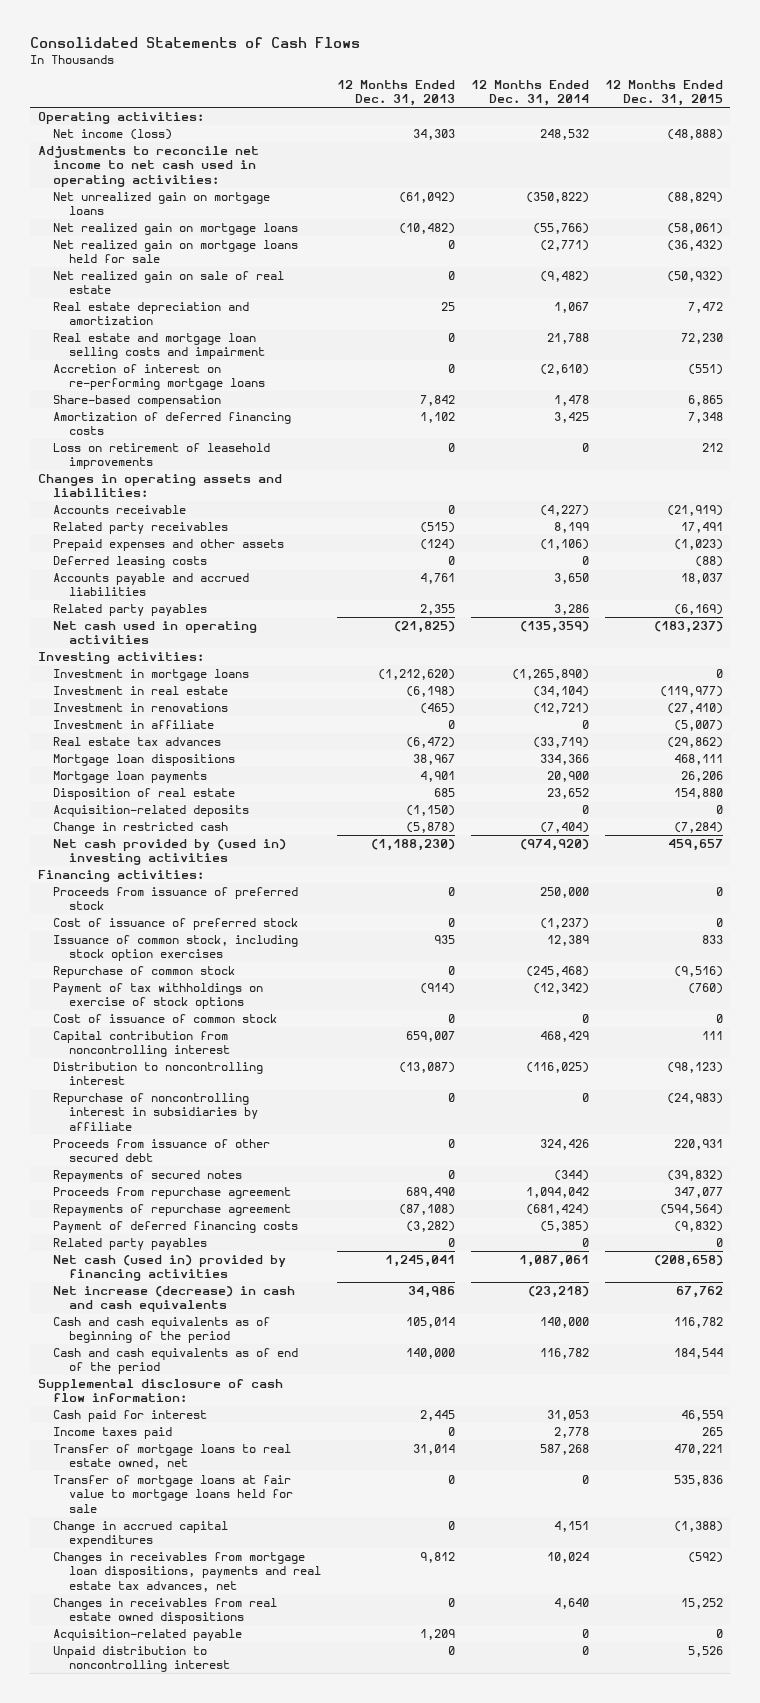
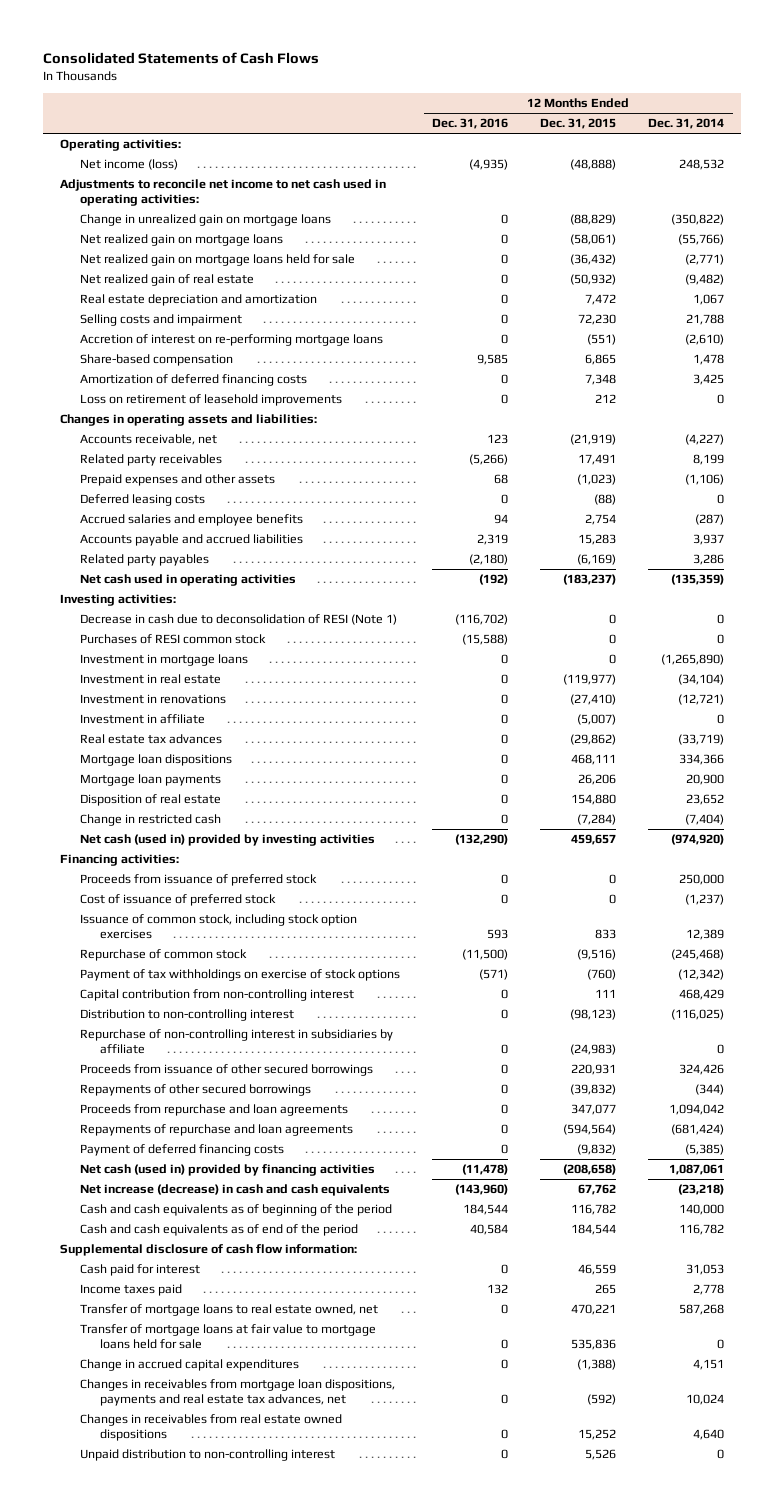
[336,79,455,107] 12 Months Ended Dec. 31, 2013 -> none
none -> [431,118,508,130] Dec. 31, 2016
[53,192,271,216] Net unrealized gain on mortgage loans -> [79,214,331,227] Change in unrealized gain on mortgage loans
[53,271,285,295] Net realized gain on sale of real estate -> [79,274,254,287] Net realized gain of real estate
[53,333,266,360] Real estate and mortgage loan selling costs and impairment -> [79,314,242,327] Selling costs and impairment
[53,505,187,515] Accounts receivable -> [79,434,217,446] Accounts receivable, net
none -> [79,514,303,527] Accrued salaries and employee benefits
[553,573,589,585] 3,650 -> [693,534,725,546] 3,937
[680,573,723,585] 18,037 -> [578,534,617,546] 15,283
none -> [79,614,397,626] Decrease in cash due to deconsolidation of RESI (Note 1)
none -> [79,634,266,645] Purchases of RESI common stock
[53,805,250,818] Acquisition-related deposits -> none
[53,839,287,866] Net cash provided by (used in) investing activities -> [79,834,375,847] Net cash (used in) provided by investing activities
[53,1014,278,1024] Cost of issuance of common stock -> none
[53,1031,231,1058] Capital contribution from noncontrolling interest -> [79,989,354,1002] Capital contribution from non-controlling interest
[53,1062,264,1086] Distribution to noncontrolling interest -> [79,1009,294,1022] Distribution to non-controlling interest
[53,1093,259,1131] Repurchase of noncontrolling interest in subsidiaries by affiliate -> [79,1029,393,1054] Repurchase of non-controlling interest in subsidiaries by affiliate
[53,1139,271,1163] Proceeds from issuance of other secured debt -> [79,1064,373,1077] Proceeds from issuance of other secured borrowings
[53,1170,243,1183] Repayments of secured notes -> [79,1084,311,1097] Repayments of other secured borrowings
[53,1187,292,1200] Proceeds from repurchase agreement -> [79,1104,348,1117] Proceeds from repurchase and loan agreements
[53,1204,292,1217] Repayments of repurchase agreement -> [79,1124,353,1137] Repayments of repurchase and loan agreements
[53,1238,208,1251] Related party payables -> none
[53,1629,243,1642] Acquisition-related payable -> none
[53,1646,231,1673] Unpaid distribution to noncontrolling interest -> [79,1449,335,1462] Unpaid distribution to non-controlling interest

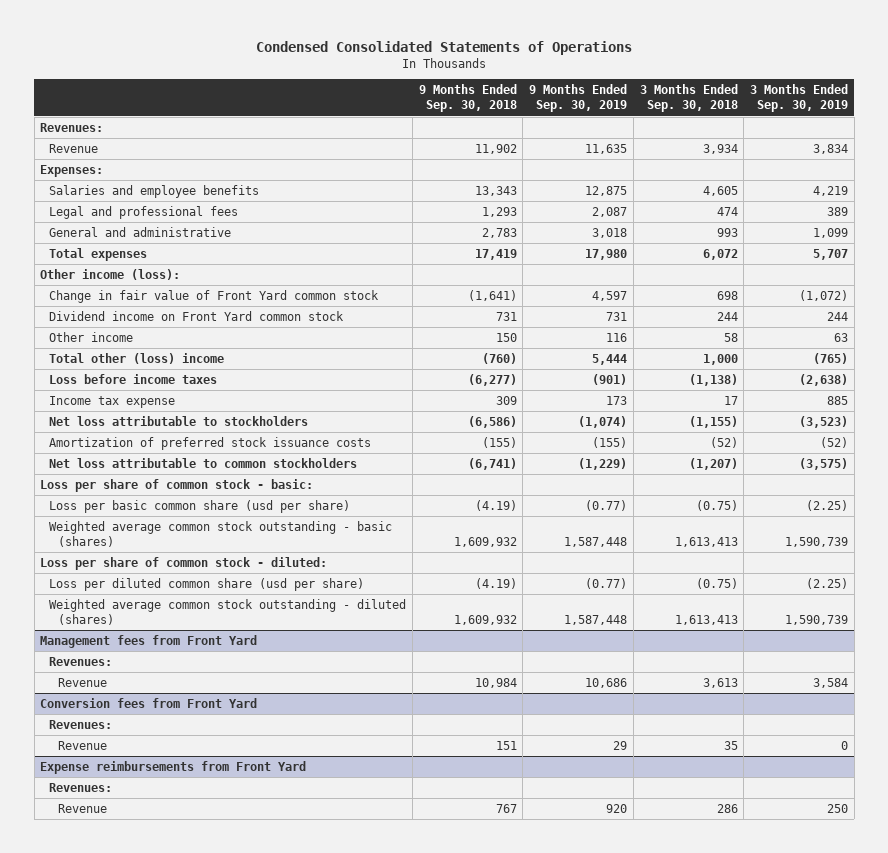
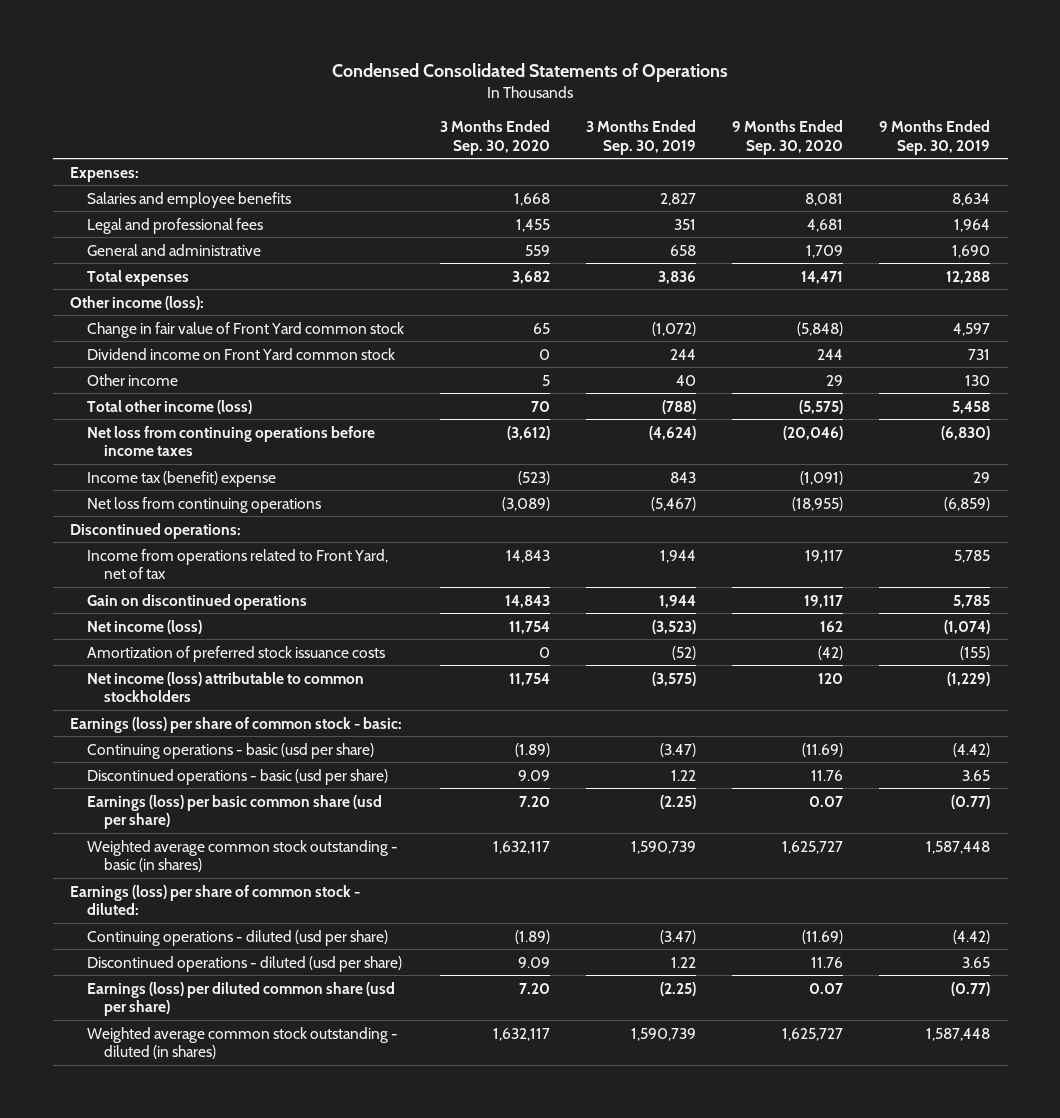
[418,84,517,113] 9 Months Ended Sep. 30, 2018 -> none
[639,84,738,113] 3 Months Ended Sep. 30, 2018 -> none
none -> [440,120,551,155] 3 Months Ended Sep. 30, 2020
none -> [731,120,843,155] 9 Months Ended Sep. 30, 2020
[40,122,104,132] Revenues: -> none
[49,143,99,153] Revenue -> none
[585,185,628,196] 12,875 -> [951,192,990,206] 8,634
[813,185,849,196] 4,219 -> [659,192,696,206] 2,827
[592,206,628,217] 2,087 -> [953,218,990,232] 1,964
[827,206,849,216] 389 -> [673,218,696,230] 351
[592,227,628,238] 3,018 -> [951,244,990,258] 1,690
[813,227,849,238] 1,099 -> [669,244,696,256] 658
[585,248,628,260] 17,980 -> [945,270,990,284] 12,288
[813,248,849,260] 5,707 -> [657,270,696,284] 3,836
[606,332,628,342] 116 -> [964,374,990,386] 130
[834,332,849,342] 63 -> [675,374,696,386] 40
[49,352,225,364] Total other (loss) income -> [87,399,253,414] Total other income (loss)
[592,353,628,365] 5,444 -> [951,400,990,414] 5,458
[813,352,849,364] (765) -> [661,399,696,414] (788)
[49,373,218,384] Loss before income taxes -> [87,425,376,457] Net loss from continuing operations before income taxes
[592,373,628,385] (901) -> [940,425,990,440] (6,830)
[799,373,849,386] (2,638) -> [648,425,696,440] (4,624)
[49,395,176,408] Income tax expense -> [87,470,277,487] Income tax (benefit) expense
[606,395,628,405] 173 -> [972,471,990,483] 29
[827,395,849,405] 885 -> [669,471,696,483] 843
none -> [87,496,322,513] Net loss from continuing operations
none -> [70,522,242,539] Discontinued operations:
none -> [87,548,389,580] Income from operations related to Front Yard, net of tax
none -> [87,593,308,610] Gain on discontinued operations
[49,415,309,426] Net loss attributable to stockholders -> [87,619,203,634] Net income (loss)
[40,634,258,648] Management fees from Front Yard -> none
[49,656,113,666] Revenues: -> none
[58,677,108,687] Revenue -> none
[40,697,258,708] Conversion fees from Front Yard -> none
[49,719,113,729] Revenues: -> none
[58,740,108,750] Revenue -> none
[40,760,307,774] Expense reimbursements from Front Yard -> none
[49,782,113,792] Revenues: -> none
[58,803,108,813] Revenue -> none
[49,457,358,468] Net loss attributable to common stockholders -> [87,671,365,703] Net income (loss) attributable to common stockholders
[40,478,314,492] Loss per share of common stock - basic: -> [70,716,403,733] Earnings (loss) per share of common stock - basic:
none -> [87,742,375,759] Continuing operations - basic (usd per share)
none -> [87,768,389,785] Discontinued operations - basic (usd per share)
[49,499,351,513] Loss per basic common share (usd per share) -> [87,794,383,830] Earnings (loss) per basic common share (usd per share)
[49,520,393,547] Weighted average common stock outstanding - basic (shares) -> [87,839,399,873] Weighted average common stock outstanding - basic (in shares)
[40,556,328,570] Loss per share of common stock - diluted: -> [70,884,361,916] Earnings (loss) per share of common stock - diluted:
none -> [87,929,389,946] Continuing operations - diluted (usd per share)
none -> [87,955,403,972] Discontinued operations - diluted (usd per share)
[49,577,365,591] Loss per diluted common share (usd per share) -> [87,981,396,1017] Earnings (loss) per diluted common share (usd per share)
[49,598,407,625] Weighted average common stock outstanding - diluted (shares) -> [87,1026,399,1060] Weighted average common stock outstanding - diluted (in shares)

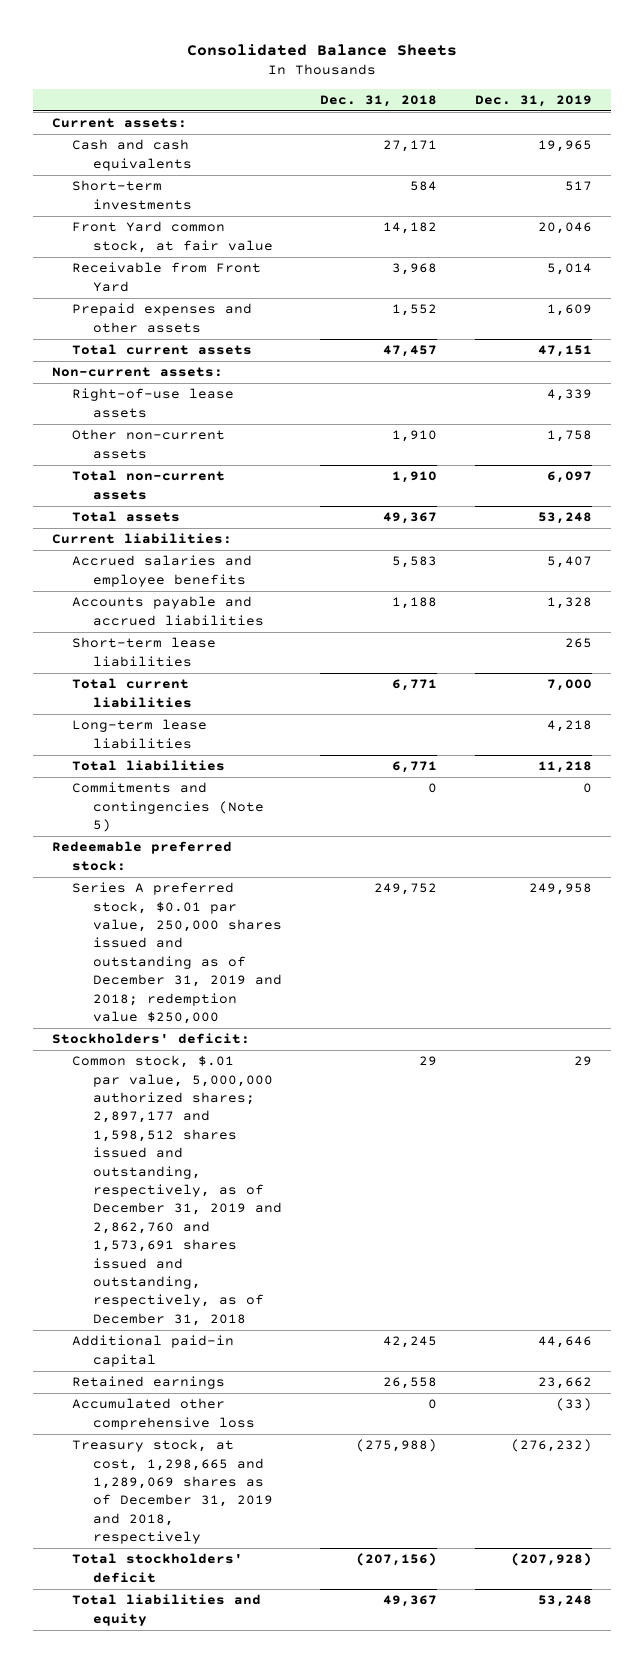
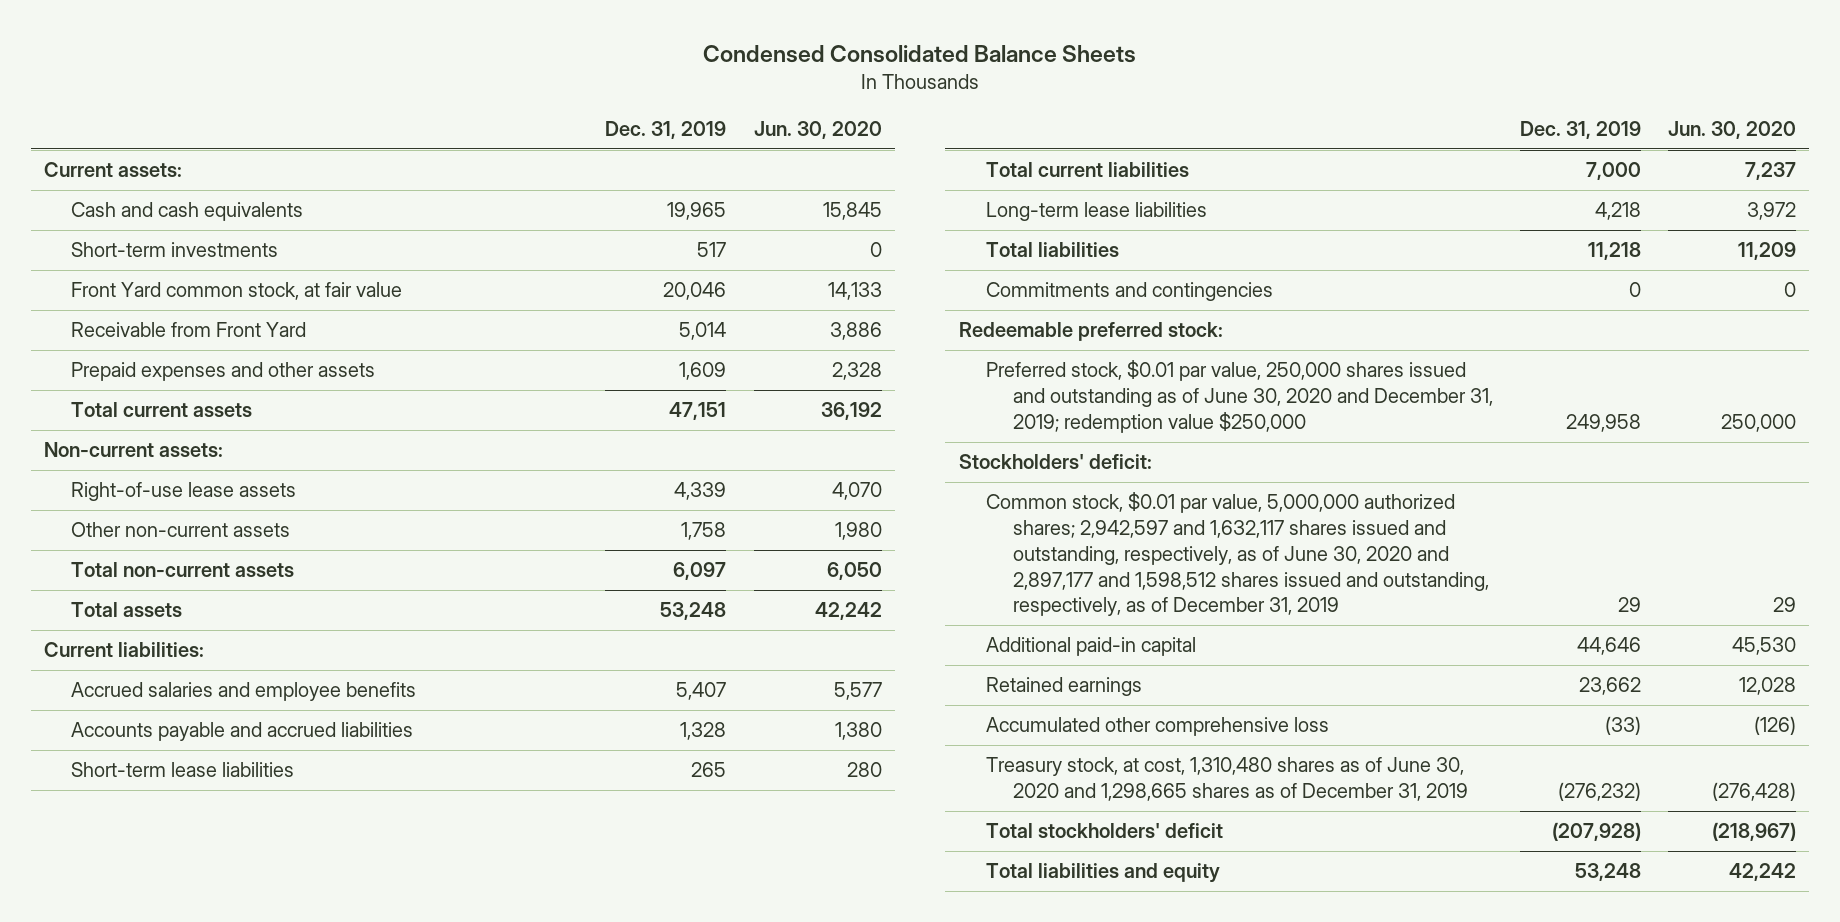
[186,43,457,56] Consolidated Balance Sheets -> [703,44,1137,63] Condensed Consolidated Balance Sheets
[319,95,437,108] Dec. 31, 2018 -> none
none -> [753,121,882,140] Jun. 30, 2020
[72,782,264,833] Commitments and contingencies (Note 5) -> [985,282,1273,302] Commitments and contingencies
[72,882,282,1025] Series A preferred stock, $0.01 par value, 250,000 shares issued and outstanding as of December 31, 2019 and 2018; redemption value $250,000 -> [985,360,1493,433] Preferred stock, $0.01 par value, 250,000 shares issued and outstanding as of June 30, 2020 and December 31, 2019; redemption value $250,000
[72,1055,282,1326] Common stock, $.01 par value, 5,000,000 authorized shares; 2,897,177 and 1,598,512 shares issued and outstanding, respectively, as of December 31, 2019 and 2,862,760 and 1,573,691 shares issued and outstanding, respectively, as of December 31, 2018 -> [985,492,1489,617] Common stock, $0.01 par value, 5,000,000 authorized shares; 2,942,597 and 1,632,117 shares issued and outstanding, respectively, as of June 30, 2020 and 2,897,177 and 1,598,512 shares issued and outstanding, respectively, as of December 31, 2019
[72,1439,273,1545] Treasury stock, at cost, 1,298,665 and 1,289,069 shares as of December 31, 2019 and 2018, respectively -> [985,757,1468,802] Treasury stock, at cost, 1,310,480 shares as of June 30, 2020 and 1,298,665 shares as of December 31, 2019

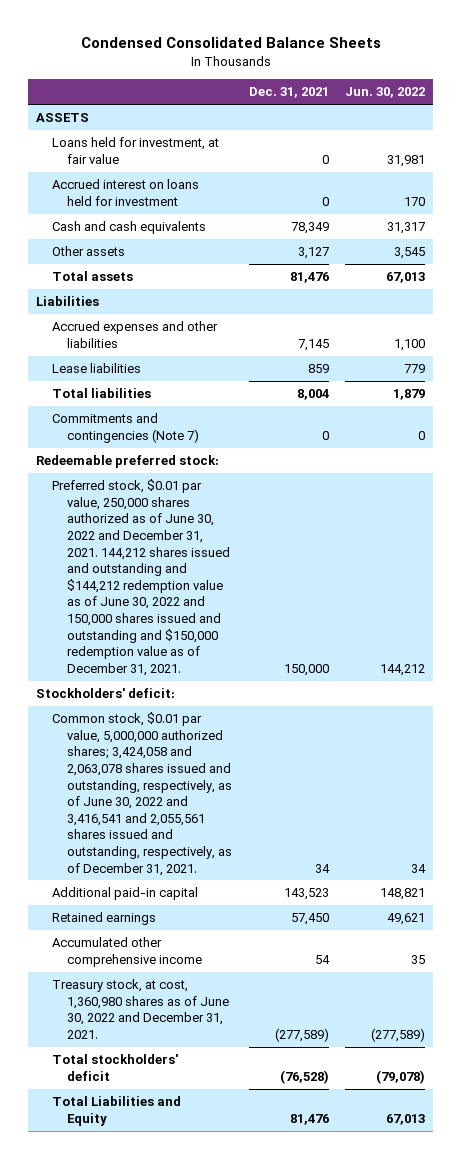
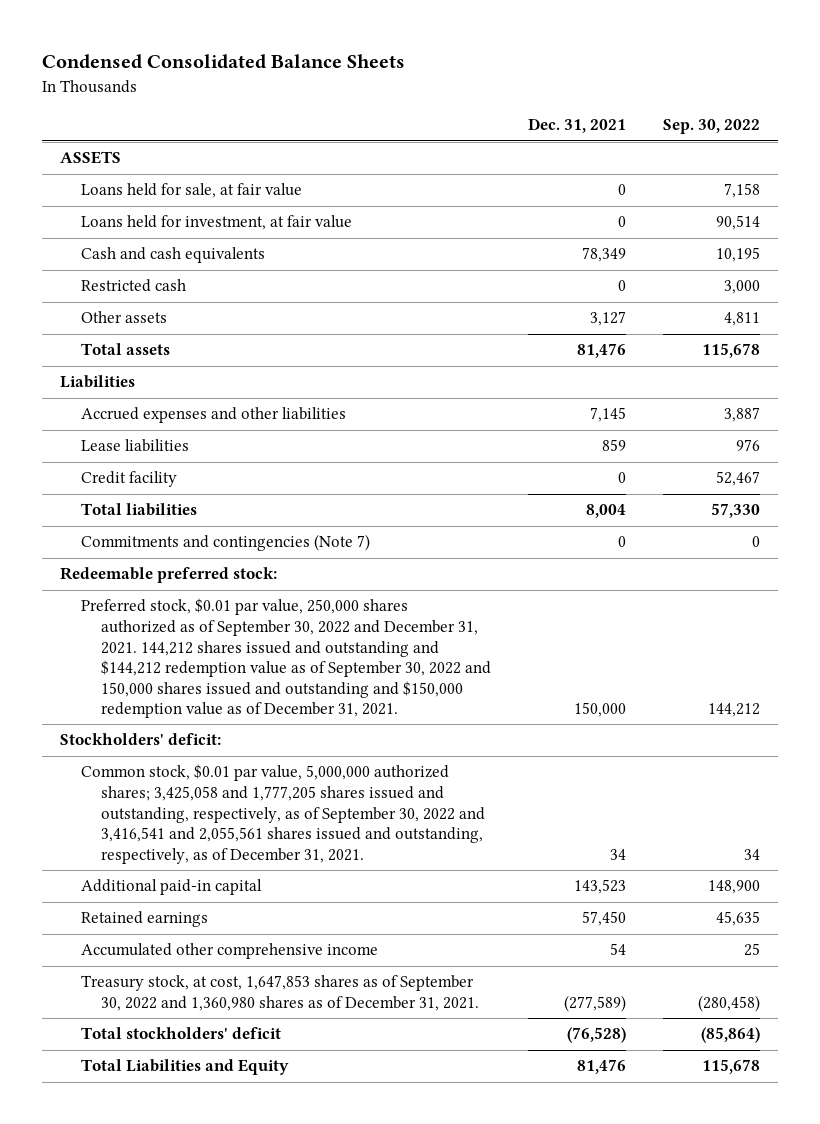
[345,87,426,99] Jun. 30, 2022 -> none
none -> [662,119,760,135] Sep. 30, 2022
none -> [80,183,302,199] Loans held for sale, at fair value
[51,179,199,206] Accrued interest on loans held for investment -> none
none -> [80,279,186,293] Restricted cash
none -> [80,471,177,488] Credit facility
[51,479,231,676] Preferred stock, $0.01 par value, 250,000 shares authorized as of June 30, 2022 and December 31, 2021. 144,212 shares issued and outstanding and $144,212 redemption value as of June 30, 2022 and 150,000 shares issued and outstanding and $150,000 redemption value as of December 31, 2021. -> [80,598,491,719] Preferred stock, $0.01 par value, 250,000 shares authorized as of September 30, 2022 and December 31, 2021. 144,212 shares issued and outstanding and $144,212 redemption value as of September 30, 2022 and 150,000 shares issued and outstanding and $150,000 redemption value as of December 31, 2021.
[51,712,233,876] Common stock, $0.01 par value, 5,000,000 authorized shares; 3,424,058 and 2,063,078 shares issued and outstanding, respectively, as of June 30, 2022 and 3,416,541 and 2,055,561 shares issued and outstanding, respectively, as of December 31, 2021. -> [80,764,485,864] Common stock, $0.01 par value, 5,000,000 authorized shares; 3,425,058 and 1,777,205 shares issued and outstanding, respectively, as of September 30, 2022 and 3,416,541 and 2,055,561 shares issued and outstanding, respectively, as of December 31, 2021.
[51,979,230,1039] Treasury stock, at cost, 1,360,980 shares as of June 30, 2022 and December 31, 2021. -> [80,975,479,1011] Treasury stock, at cost, 1,647,853 shares as of September 30, 2022 and 1,360,980 shares as of December 31, 2021.

